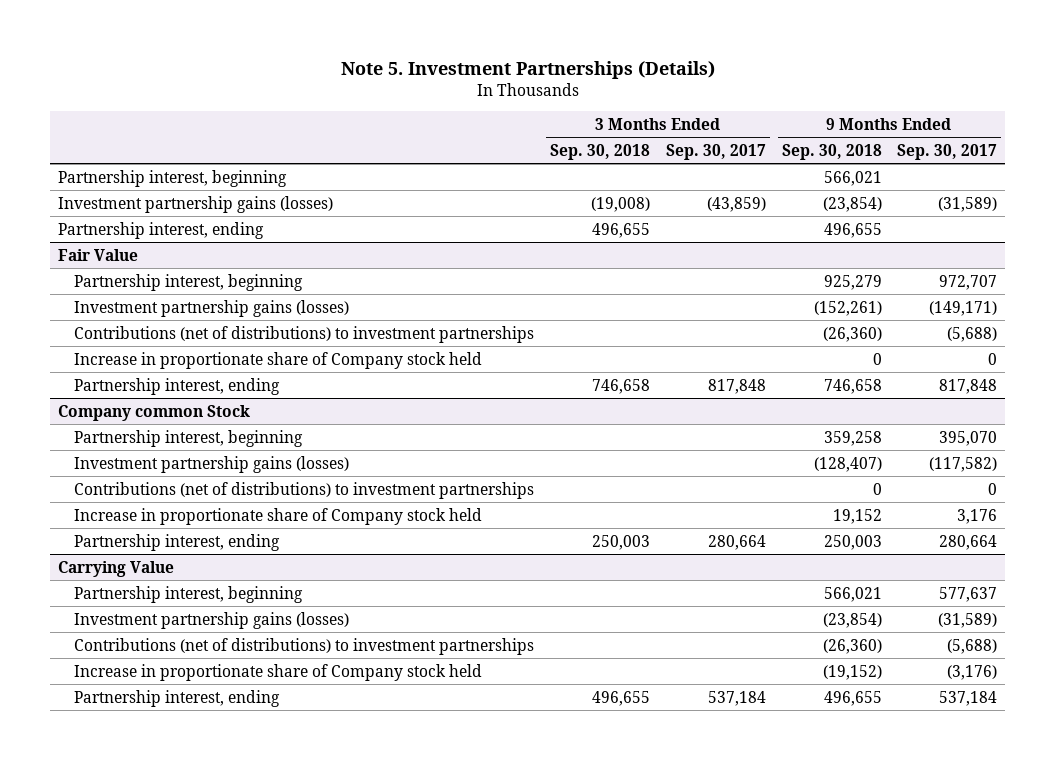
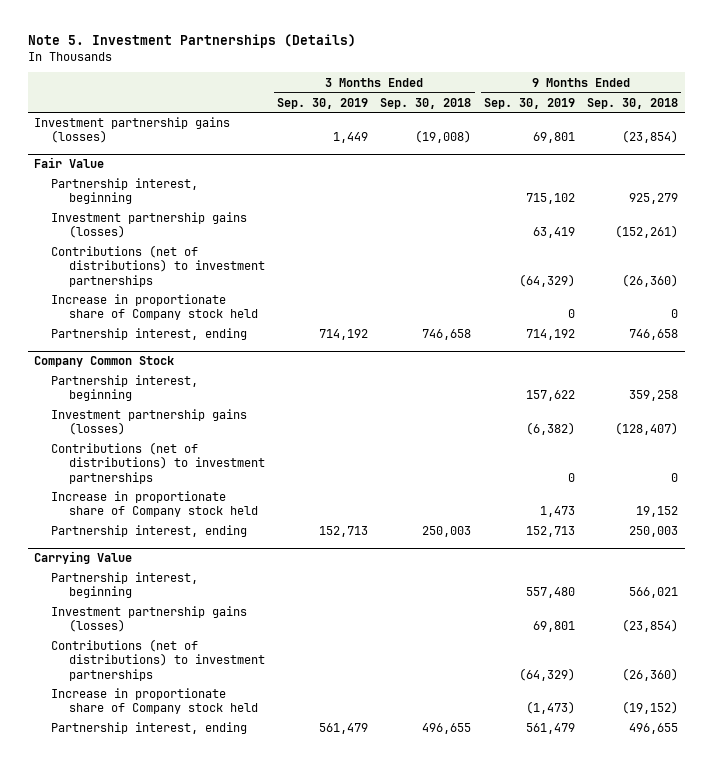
[665,143,766,160] Sep. 30, 2017 -> none
[897,143,998,160] Sep. 30, 2017 -> none
none -> [276,97,368,109] Sep. 30, 2019
none -> [483,97,575,109] Sep. 30, 2019
[58,169,288,187] Partnership interest, beginning -> none
[58,221,265,239] Partnership interest, ending -> none
[58,404,251,421] Company common Stock -> [33,356,174,368] Company Common Stock

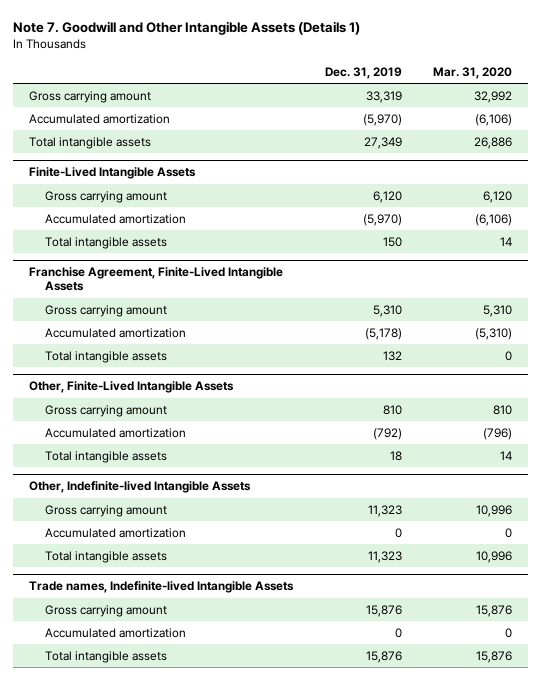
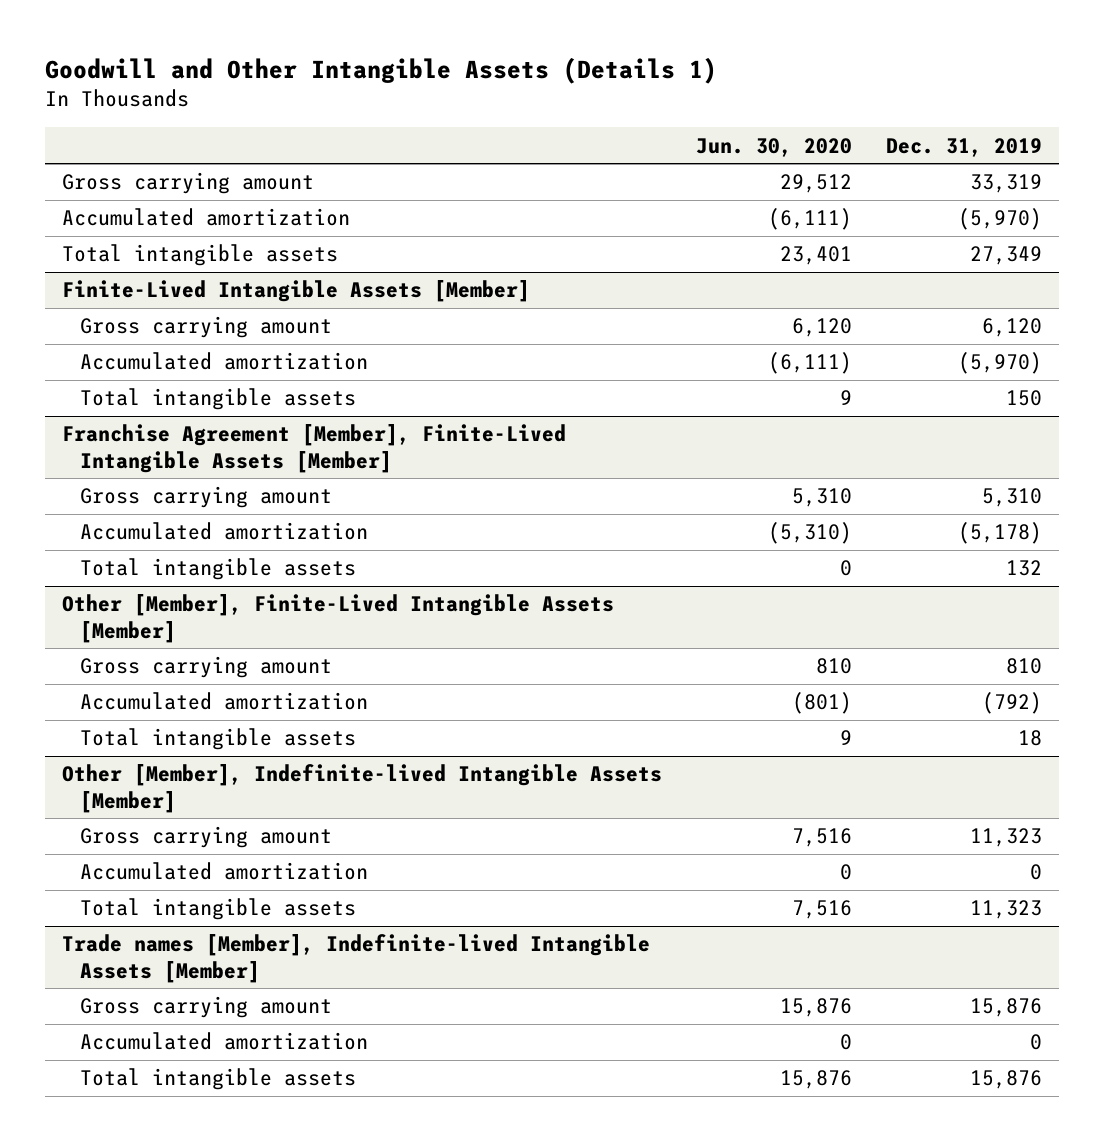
[13,20,361,35] Note 7. Goodwill and Other Intangible Assets (Details 1) -> [44,56,717,84] Goodwill and Other Intangible Assets (Details 1)
[433,66,513,79] Mar. 31, 2020 -> none
none -> [695,137,852,157] Jun. 30, 2020
[29,167,197,180] Finite-Lived Intangible Assets -> [61,280,530,303] Finite-Lived Intangible Assets [Member]
[29,267,284,292] Franchise Agreement, Finite-Lived Intangible Assets -> [61,424,566,473] Franchise Agreement [Member], Finite-Lived Intangible Assets [Member]
[29,381,235,394] Other, Finite-Lived Intangible Assets -> [61,594,614,643] Other [Member], Finite-Lived Intangible Assets [Member]
[29,481,252,494] Other, Indefinite-lived Intangible Assets -> [61,764,662,813] Other [Member], Indefinite-lived Intangible Assets [Member]
[29,581,295,594] Trade names, Indefinite-lived Intangible Assets -> [61,934,650,983] Trade names [Member], Indefinite-lived Intangible Assets [Member]

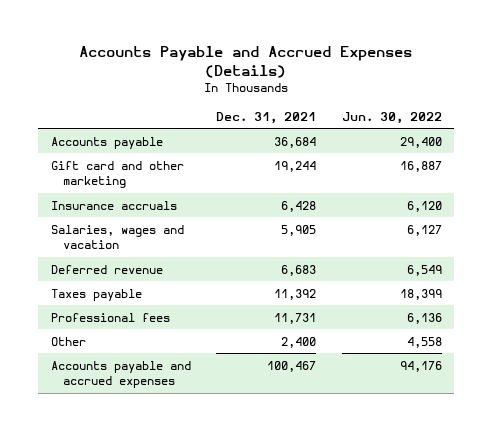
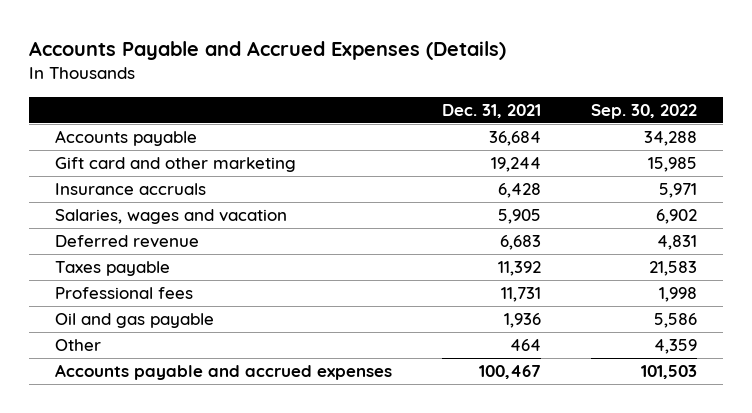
[341,111,442,124] Jun. 30, 2022 -> none
none -> [591,103,698,119] Sep. 30, 2022
none -> [54,313,214,329] Oil and gas payable
[281,336,317,348] 2,400 -> [509,339,541,352] 464

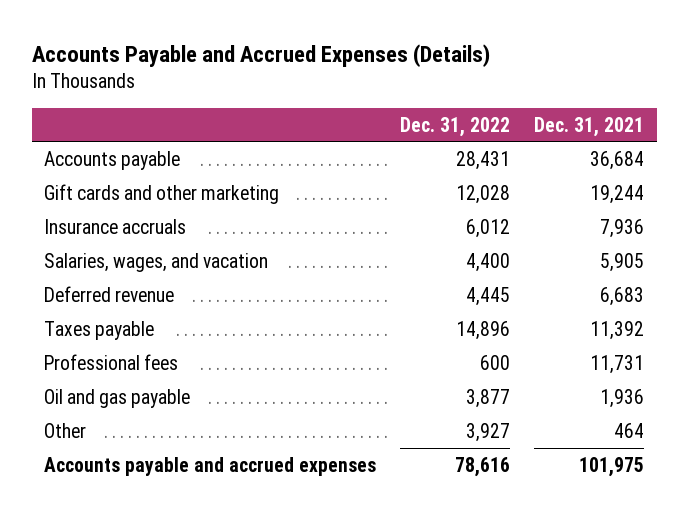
[591,103,698,119] Sep. 30, 2022 -> none
none -> [400,116,511,137] Dec. 31, 2022
[54,157,296,173] Gift card and other marketing -> [43,183,279,204] Gift cards and other marketing
[497,183,541,199] 6,428 -> [600,218,645,238] 7,936
[54,209,287,225] Salaries, wages and vacation -> [43,252,268,272] Salaries, wages, and vacation
[478,365,541,380] 100,467 -> [579,456,645,477] 101,975

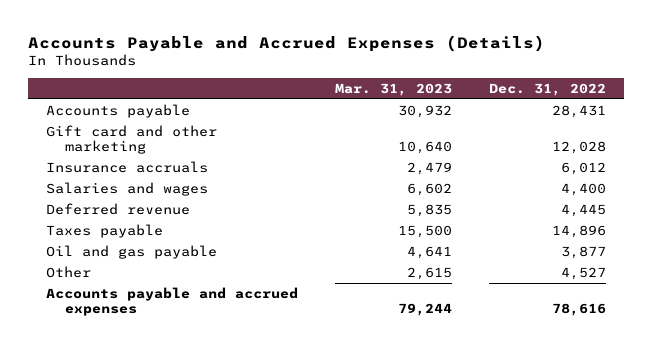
[534,116,645,137] Dec. 31, 2021 -> none
none -> [334,82,452,96] Mar. 31, 2023
[43,183,279,204] Gift cards and other marketing -> [46,124,218,154] Gift card and other marketing
[43,252,268,272] Salaries, wages, and vacation -> [46,181,209,196] Salaries and wages
[43,353,178,370] Professional fees -> none
[466,422,511,442] 3,927 -> [560,266,606,280] 4,527

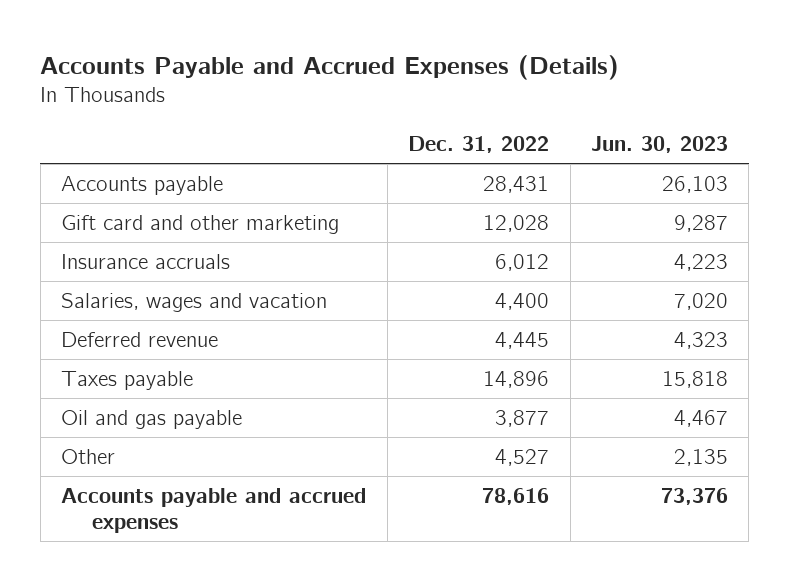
[334,82,452,96] Mar. 31, 2023 -> none
none -> [590,135,728,153] Jun. 30, 2023
[46,181,209,196] Salaries and wages -> [61,292,328,312] Salaries, wages and vacation

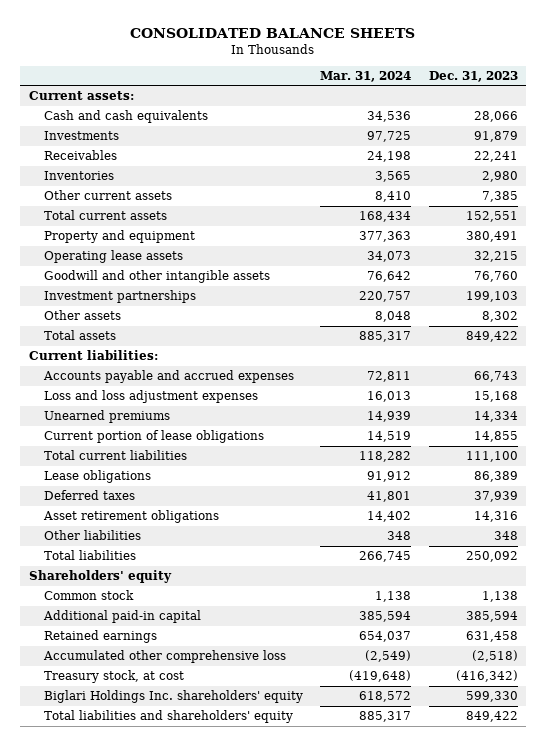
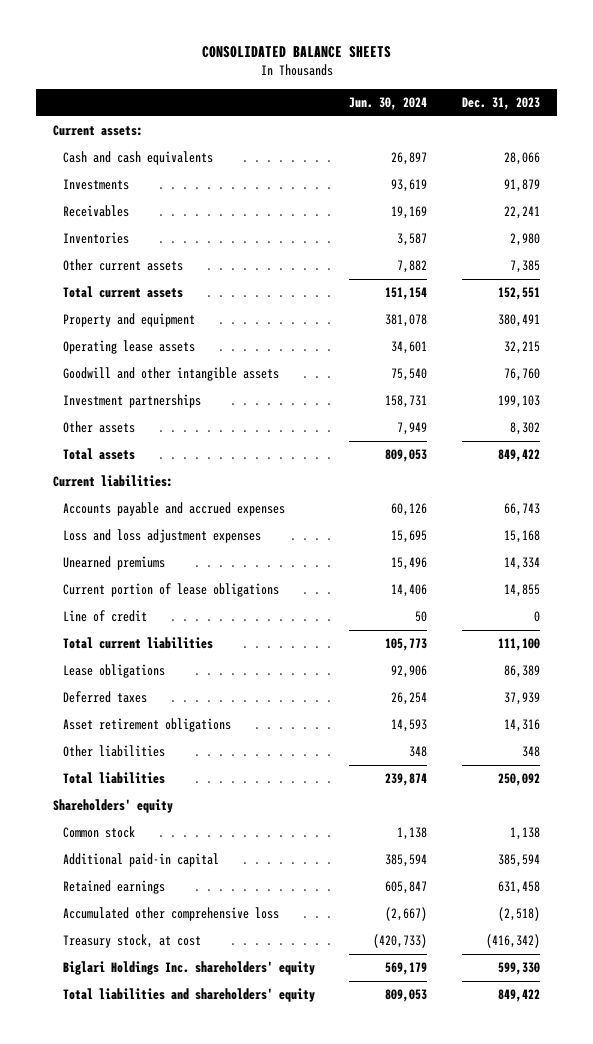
[320,70,412,82] Mar. 31, 2024 -> none
none -> [349,96,428,110] Jun. 30, 2024
none -> [62,610,147,623] Line of credit

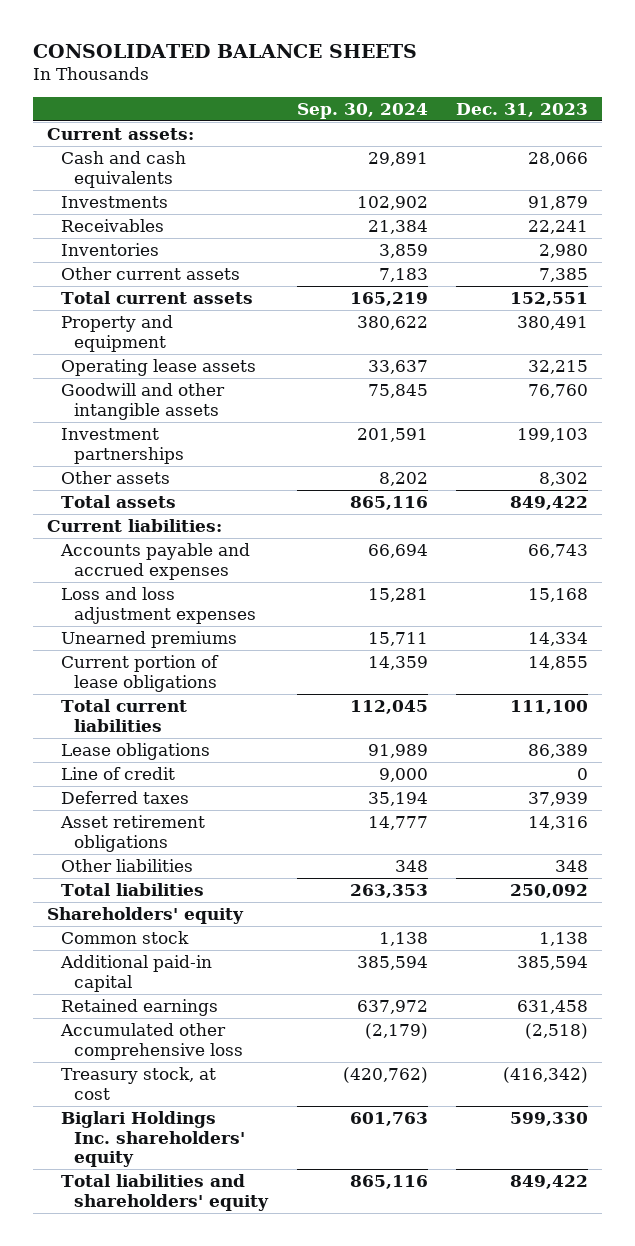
[349,96,428,110] Jun. 30, 2024 -> none
none -> [296,102,428,119] Sep. 30, 2024
[62,610,147,623] Line of credit -> [60,767,175,781] Line of credit

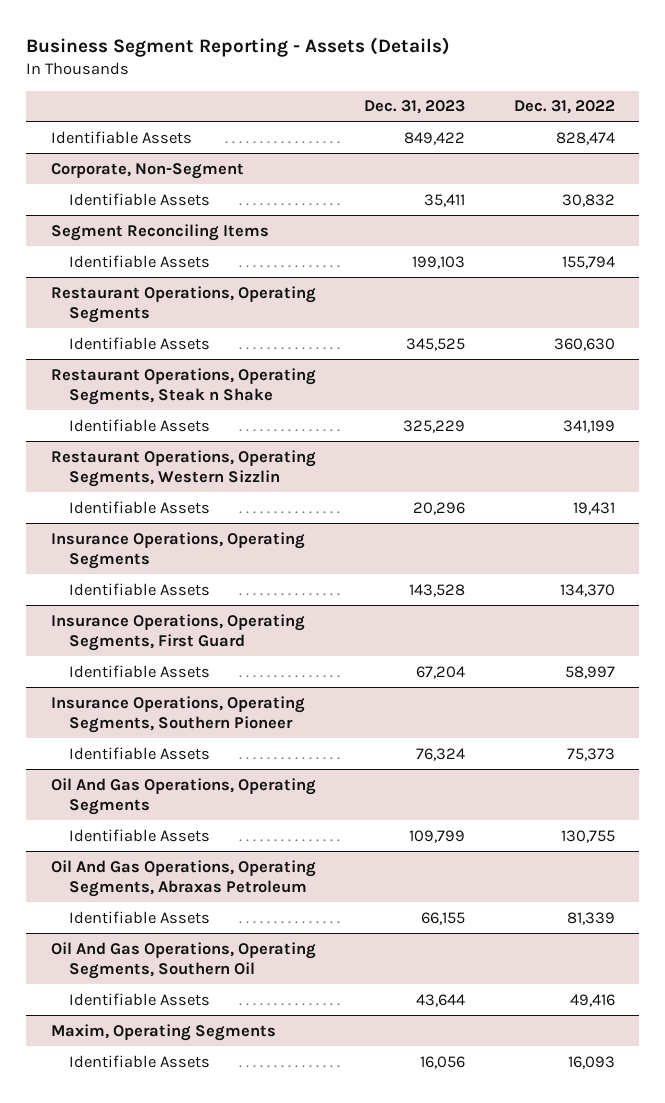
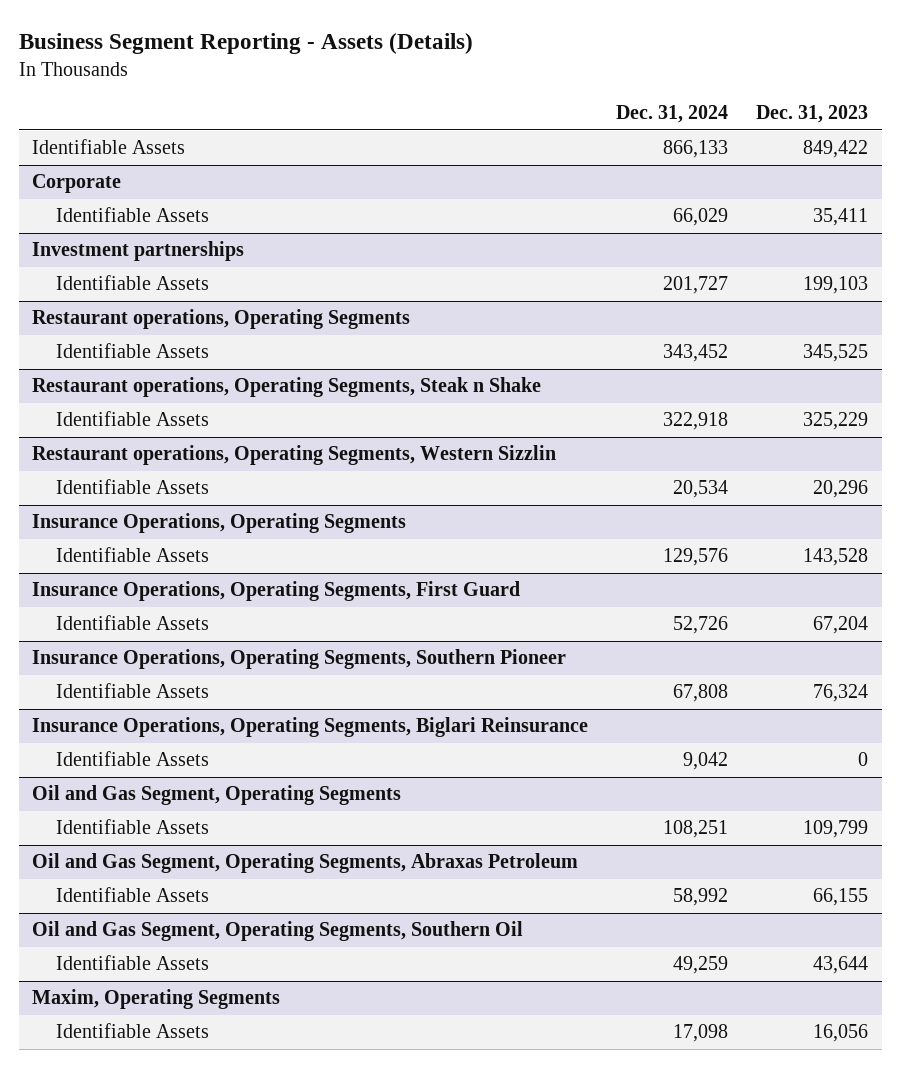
[513,100,615,115] Dec. 31, 2022 -> none
none -> [616,105,729,124] Dec. 31, 2024
[50,162,244,179] Corporate, Non-Segment -> [32,174,122,194] Corporate
[50,223,269,241] Segment Reconciling Items -> [32,241,245,262] Investment partnerships
[50,285,316,324] Restaurant Operations, Operating Segments -> [32,309,411,330] Restaurant operations, Operating Segments
[50,367,316,406] Restaurant Operations, Operating Segments, Steak n Shake -> [32,377,542,398] Restaurant operations, Operating Segments, Steak n Shake
[50,449,316,488] Restaurant Operations, Operating Segments, Western Sizzlin -> [32,445,557,466] Restaurant operations, Operating Segments, Western Sizzlin
none -> [32,717,589,738] Insurance Operations, Operating Segments, Biglari Reinsurance
none -> [56,751,210,767] Identifiable Assets
[50,777,316,816] Oil And Gas Operations, Operating Segments -> [32,785,402,806] Oil and Gas Segment, Operating Segments
[50,859,316,898] Oil And Gas Operations, Operating Segments, Abraxas Petroleum -> [32,853,579,874] Oil and Gas Segment, Operating Segments, Abraxas Petroleum
[50,941,316,980] Oil And Gas Operations, Operating Segments, Southern Oil -> [32,921,524,942] Oil and Gas Segment, Operating Segments, Southern Oil

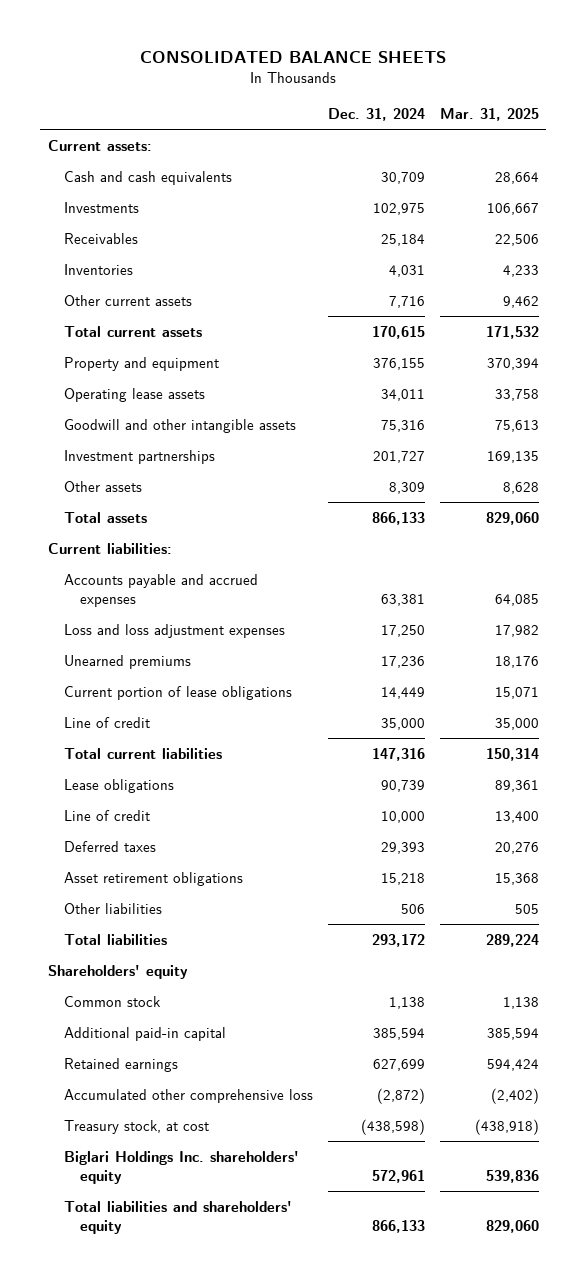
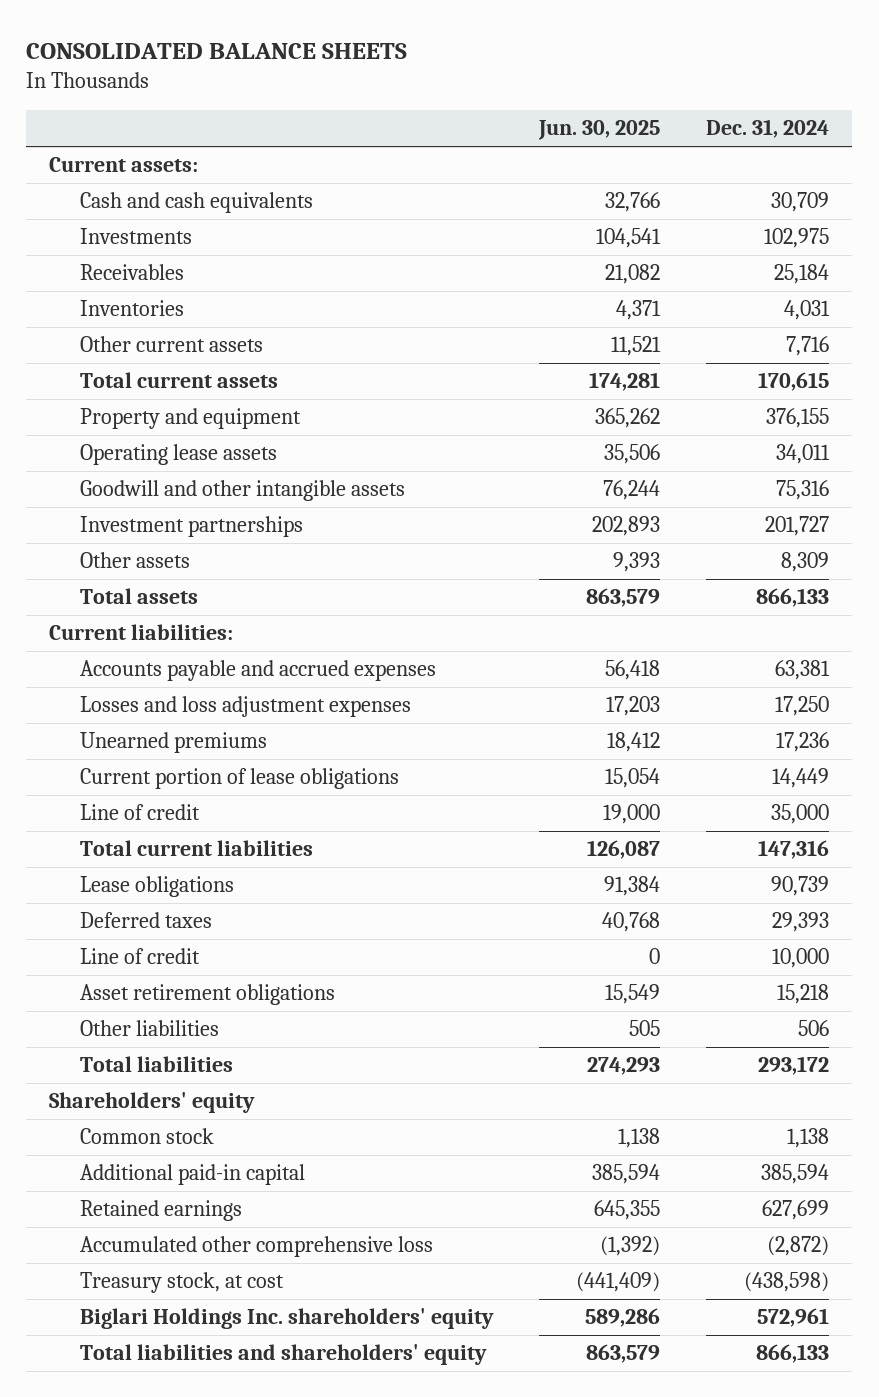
[439,108,539,122] Mar. 31, 2025 -> none
none -> [538,120,661,141] Jun. 30, 2025
[63,623,285,638] Loss and loss adjustment expenses -> [80,696,412,718] Losses and loss adjustment expenses
[63,809,150,821] Line of credit -> [80,948,201,965] Line of credit

